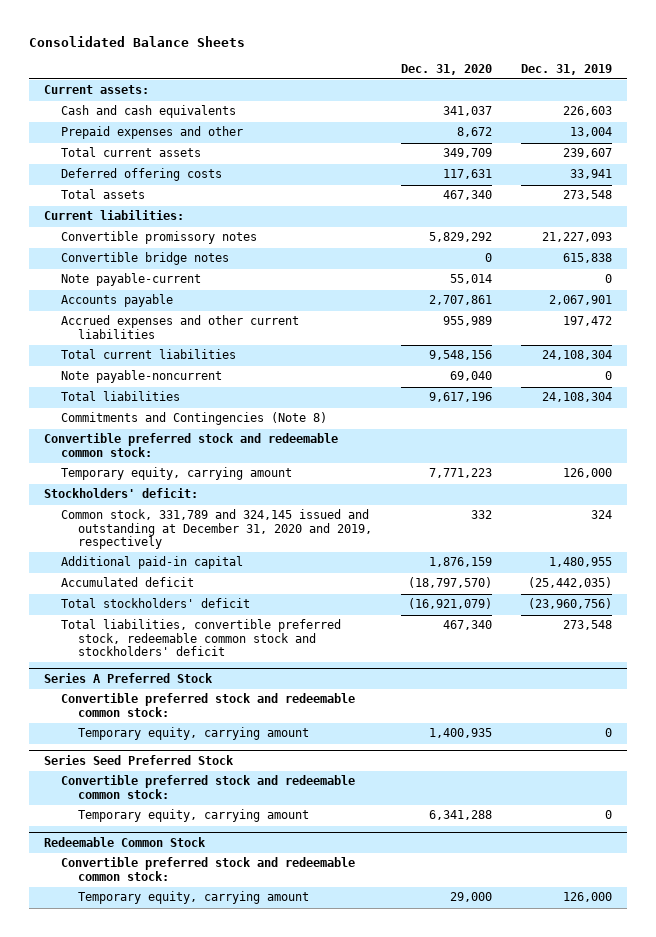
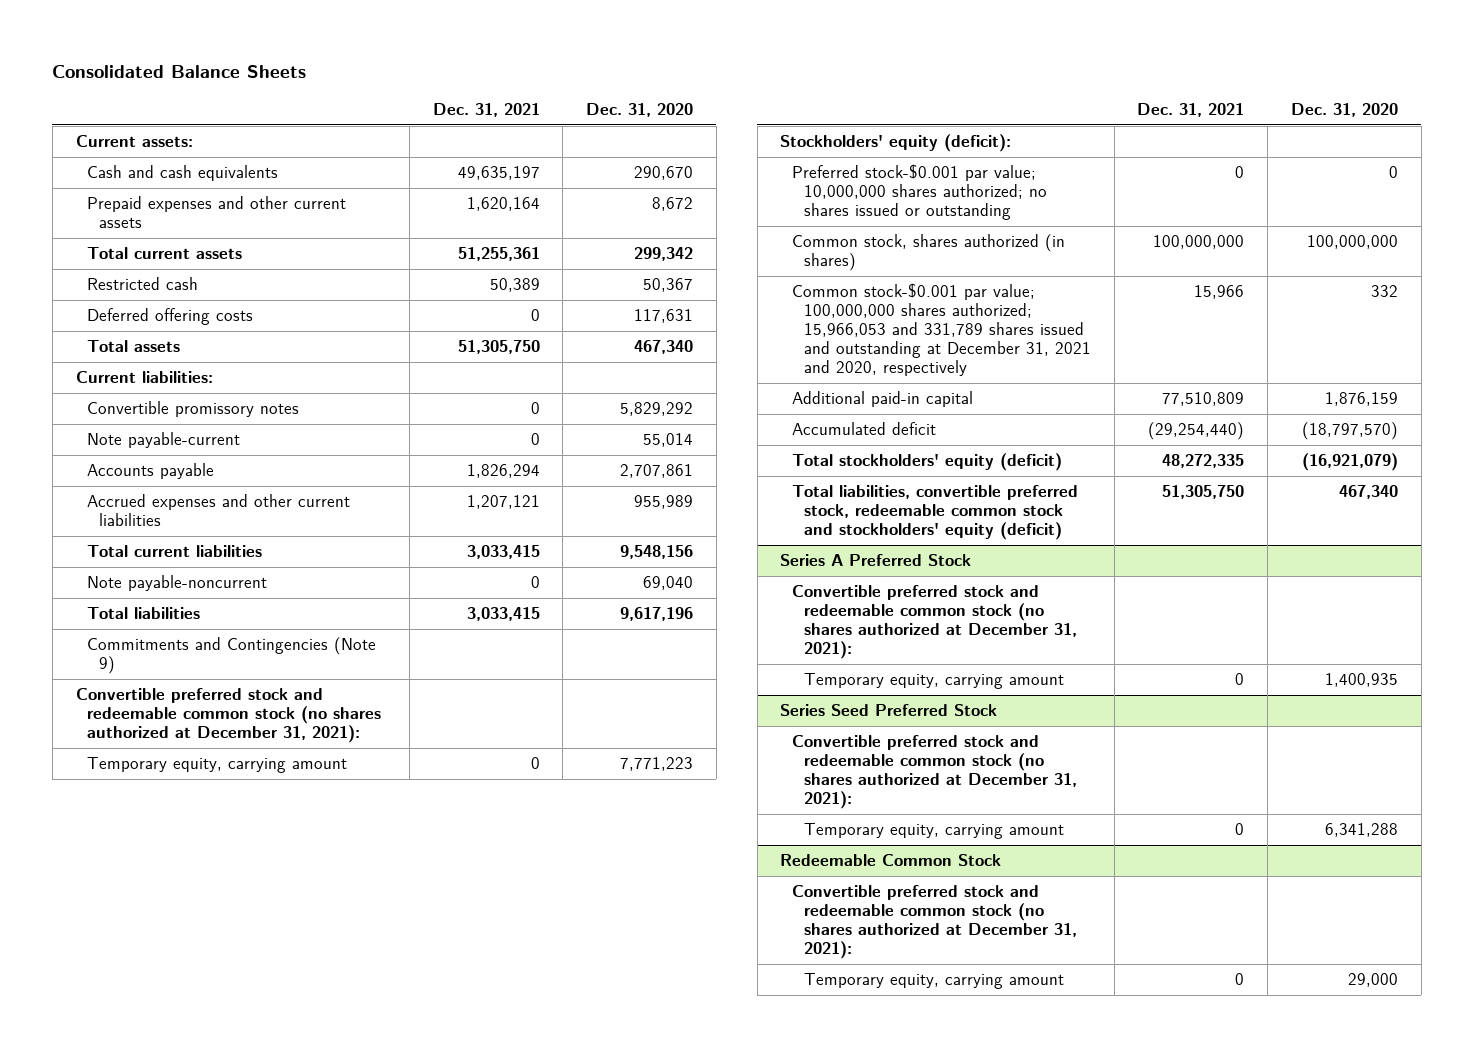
[521,63,613,75] Dec. 31, 2019 -> none
none -> [432,103,540,118] Dec. 31, 2021
[443,106,493,117] 341,037 -> [634,166,694,181] 290,670
[60,126,243,140] Prepaid expenses and other -> [87,196,347,229] Prepaid expenses and other current assets
[443,148,493,159] 349,709 -> [634,247,694,262] 299,342
none -> [87,277,199,291] Restricted cash
[60,252,229,266] Convertible bridge notes -> none
[60,412,327,426] Commitments and Contingencies (Note 8) -> [87,637,377,675] Commitments and Contingencies (Note 9)
[43,433,338,457] Convertible preferred stock and redeemable common stock: -> [75,688,382,744] Convertible preferred stock and redeemable common stock (no shares authorized at December 31, 2021):
[43,488,198,499] Stockholders' deficit: -> [780,134,1012,153] Stockholders' equity (deficit):
none -> [792,164,1047,221] Preferred stock-$0.001 par value; 10,000,000 shares authorized; no shares issued or outstanding
none -> [792,234,1066,272] Common stock, shares authorized (in shares)
[60,509,372,550] Common stock, 331,789 and 324,145 issued and outstanding at December 31, 2020 and 2019, respectively -> [792,283,1091,376] Common stock-$0.001 par value; 100,000,000 shares authorized; 15,966,053 and 331,789 shares issued and outstanding at December 31, 2021 and 2020, respectively
[60,598,250,609] Total stockholders' deficit -> [792,453,1063,472] Total stockholders' equity (deficit)
[60,619,341,657] Total liabilities, convertible preferred stock, redeemable common stock and stockholders' deficit -> [792,485,1079,541] Total liabilities, convertible preferred stock, redeemable common stock and stockholders' equity (deficit)
[60,693,355,717] Convertible preferred stock and redeemable common stock: -> [792,585,1077,659] Convertible preferred stock and redeemable common stock (no shares authorized at December 31, 2021):
[60,775,355,799] Convertible preferred stock and redeemable common stock: -> [792,735,1077,809] Convertible preferred stock and redeemable common stock (no shares authorized at December 31, 2021):
[60,857,355,881] Convertible preferred stock and redeemable common stock: -> [792,885,1077,959] Convertible preferred stock and redeemable common stock (no shares authorized at December 31, 2021):

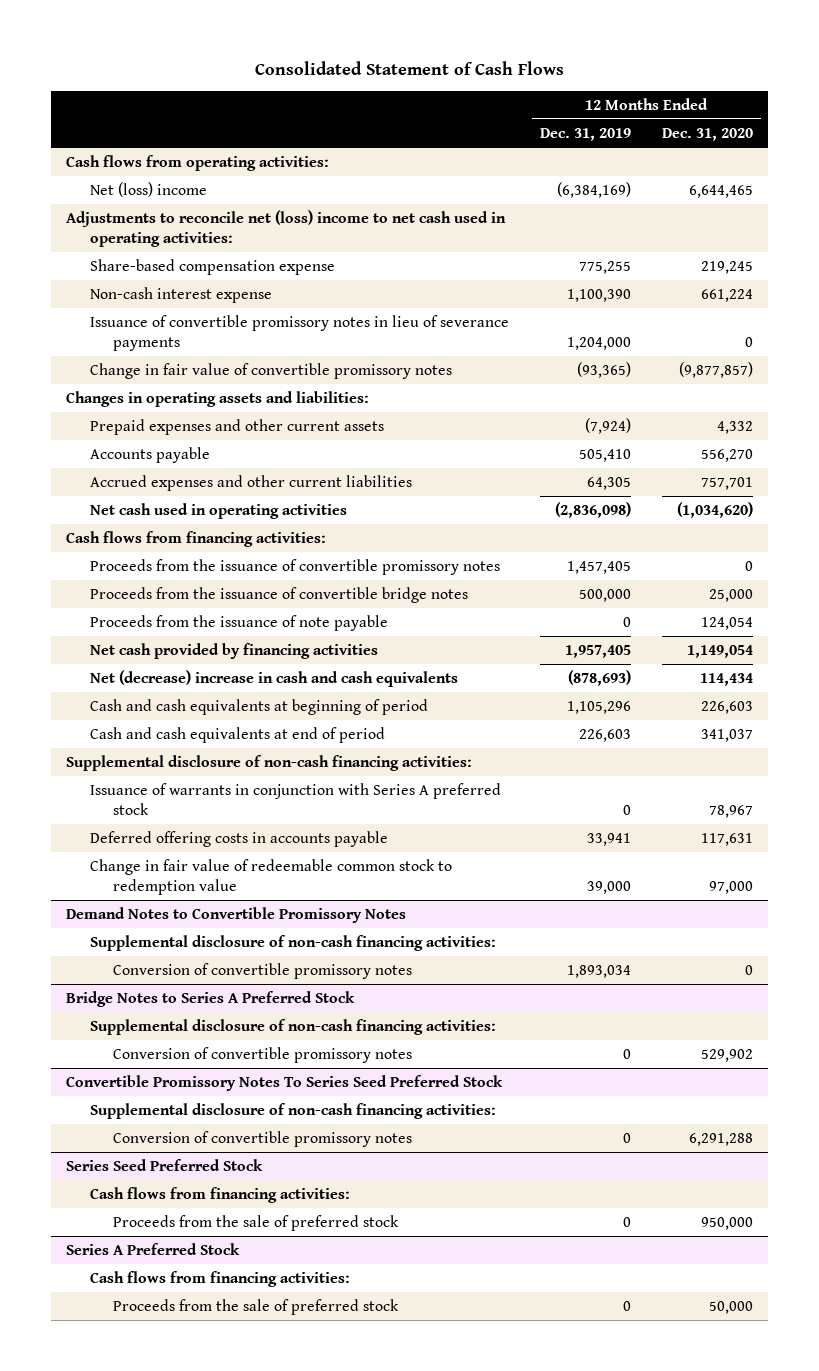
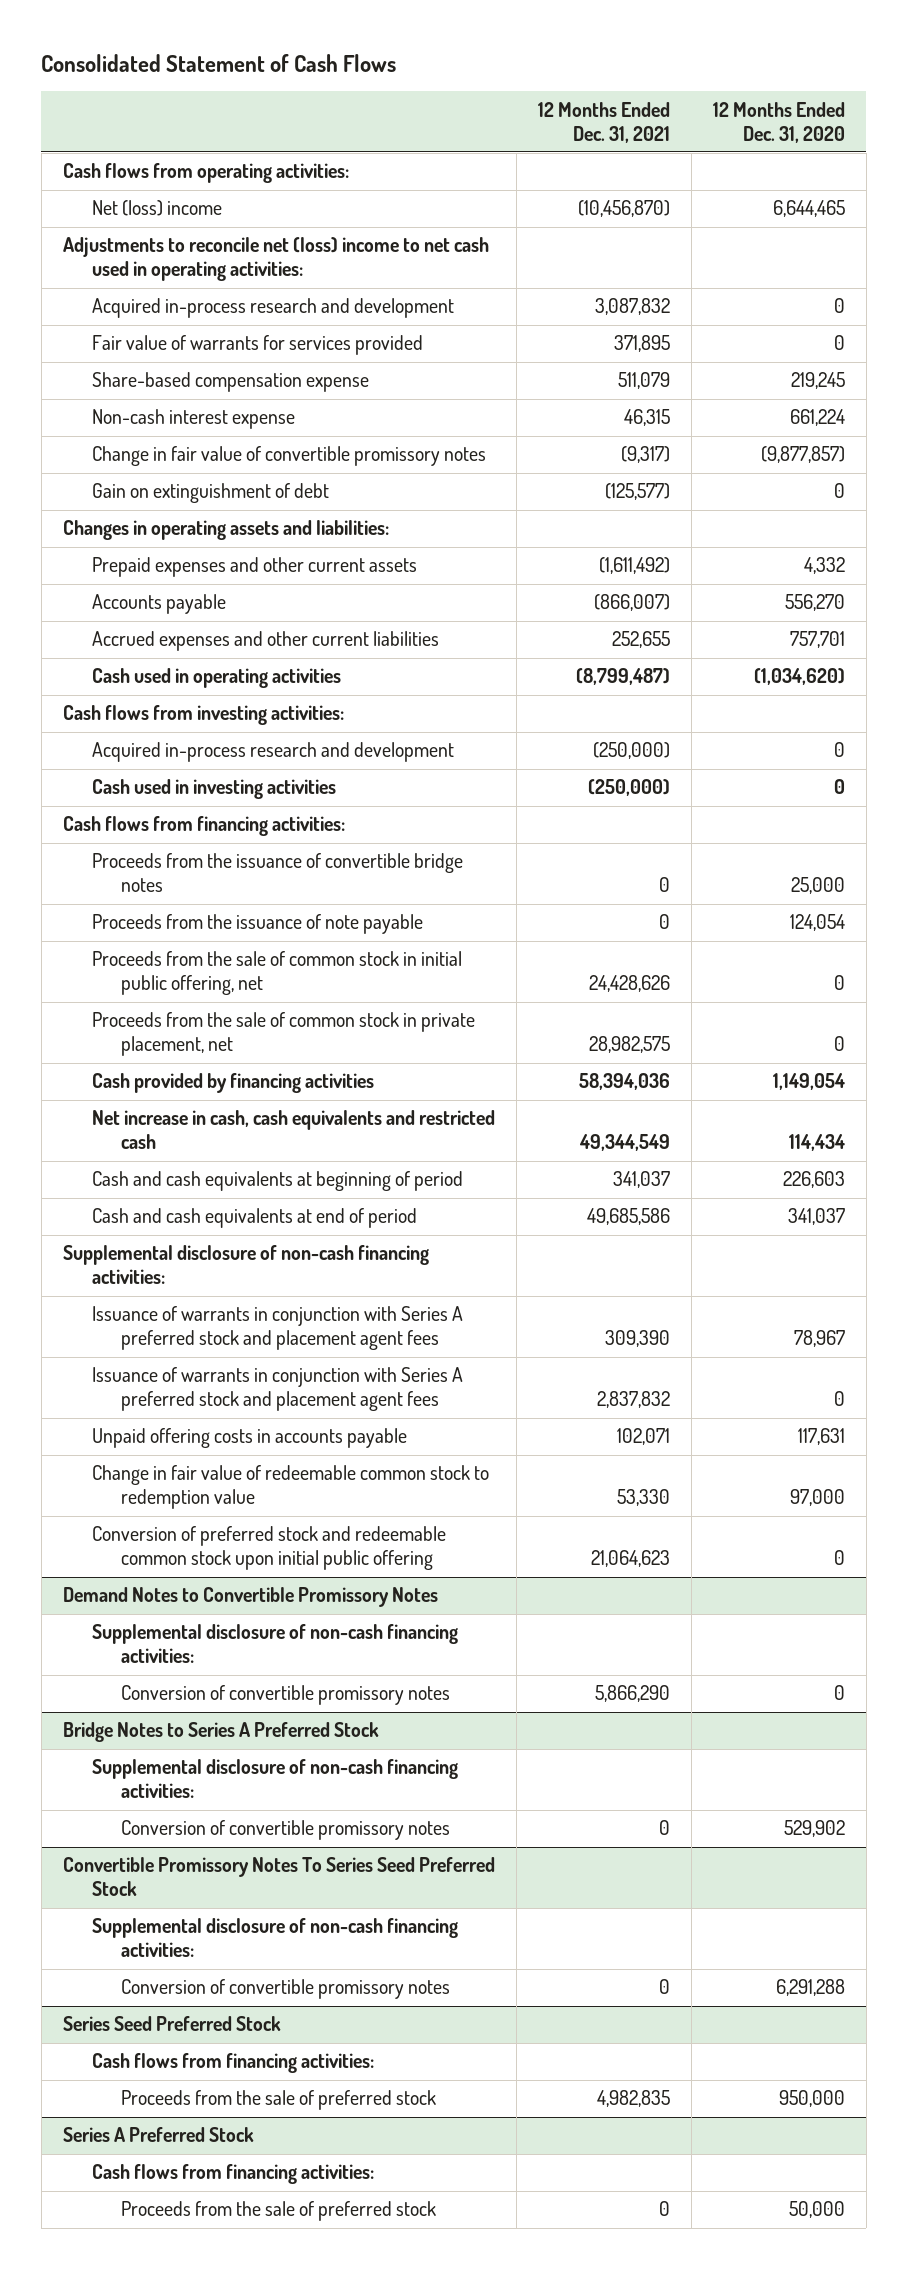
[539,127,631,141] Dec. 31, 2019 -> none
none -> [537,101,670,143] 12 Months Ended Dec. 31, 2021
none -> [92,298,455,319] Acquired in-process research and development
none -> [92,335,424,356] Fair value of warrants for services provided
[89,314,509,352] Issuance of convertible promissory notes in lieu of severance payments -> none
none -> [92,483,330,504] Gain on extinguishment of debt
[89,502,347,519] Net cash used in operating activities -> [92,668,342,689] Cash used in operating activities
none -> [62,705,344,726] Cash flows from investing activities:
none -> [92,742,455,763] Acquired in-process research and development
none -> [92,779,337,800] Cash used in investing activities
[89,558,500,575] Proceeds from the issuance of convertible promissory notes -> none
none -> [92,951,463,996] Proceeds from the sale of common stock in initial public offering, net
none -> [92,1012,476,1057] Proceeds from the sale of common stock in private placement, net
[89,642,378,659] Net cash provided by financing activities -> [92,1073,375,1094] Cash provided by financing activities
[89,669,458,687] Net (decrease) increase in cash and cash equivalents -> [92,1110,496,1150] Net increase in cash, cash equivalents and restricted cash
[89,782,501,816] Issuance of warrants in conjunction with Series A preferred stock -> [92,1306,464,1351] Issuance of warrants in conjunction with Series A preferred stock and placement agent fees
none -> [92,1367,464,1412] Issuance of warrants in conjunction with Series A preferred stock and placement agent fees
[89,830,388,847] Deferred offering costs in accounts payable -> [92,1428,408,1449] Unpaid offering costs in accounts payable
none -> [92,1526,447,1571] Conversion of preferred stock and redeemable common stock upon initial public offering

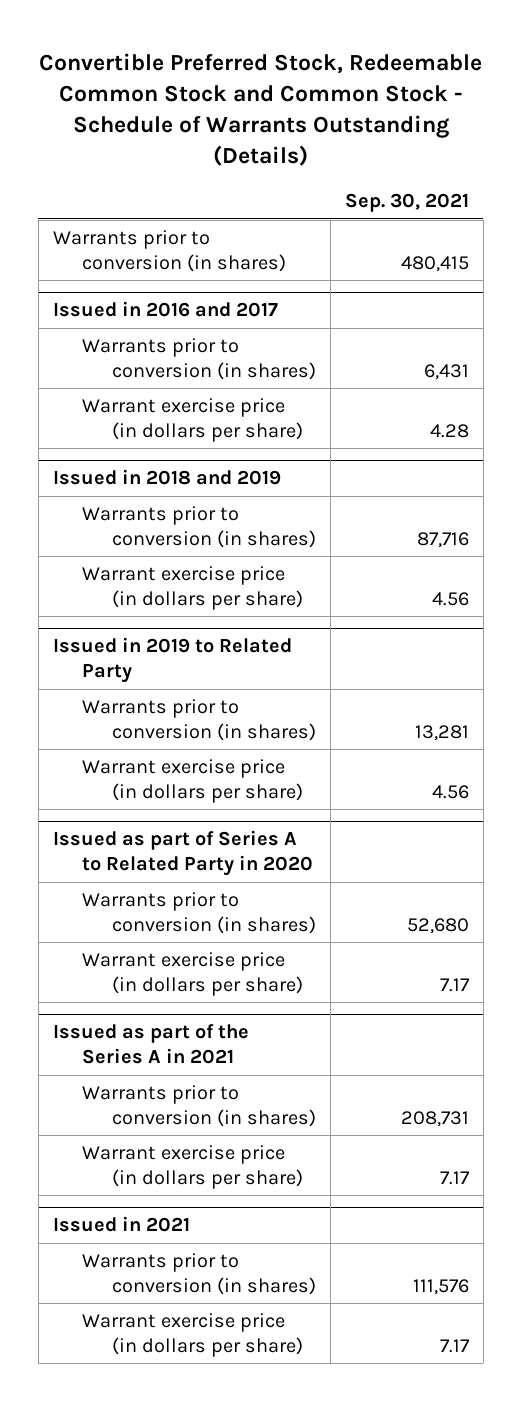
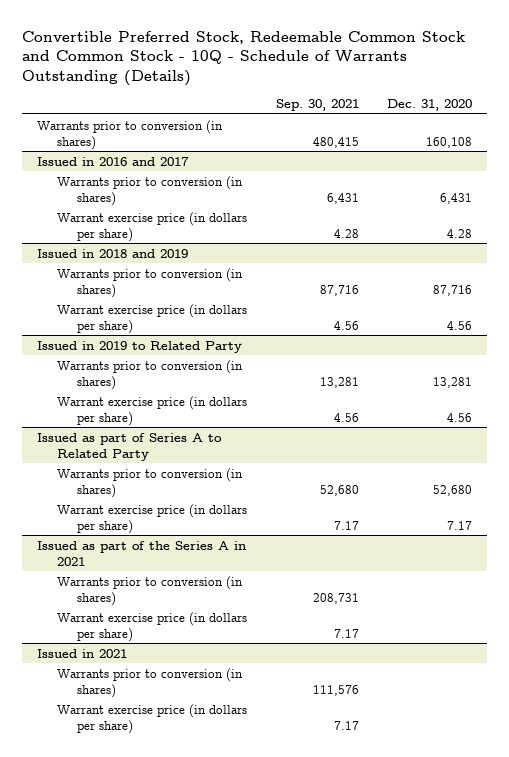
[38,52,482,166] Convertible Preferred Stock, Redeemable Common Stock and Common Stock - Schedule of Warrants Outstanding (Details) -> [22,30,466,86] Convertible Preferred Stock, Redeemable Common Stock and Common Stock - 10Q - Schedule of Warrants Outstanding (Details)
none -> [387,99,473,112] Dec. 31, 2020
[52,830,314,876] Issued as part of Series A to Related Party in 2020 -> [36,432,222,461] Issued as part of Series A to Related Party

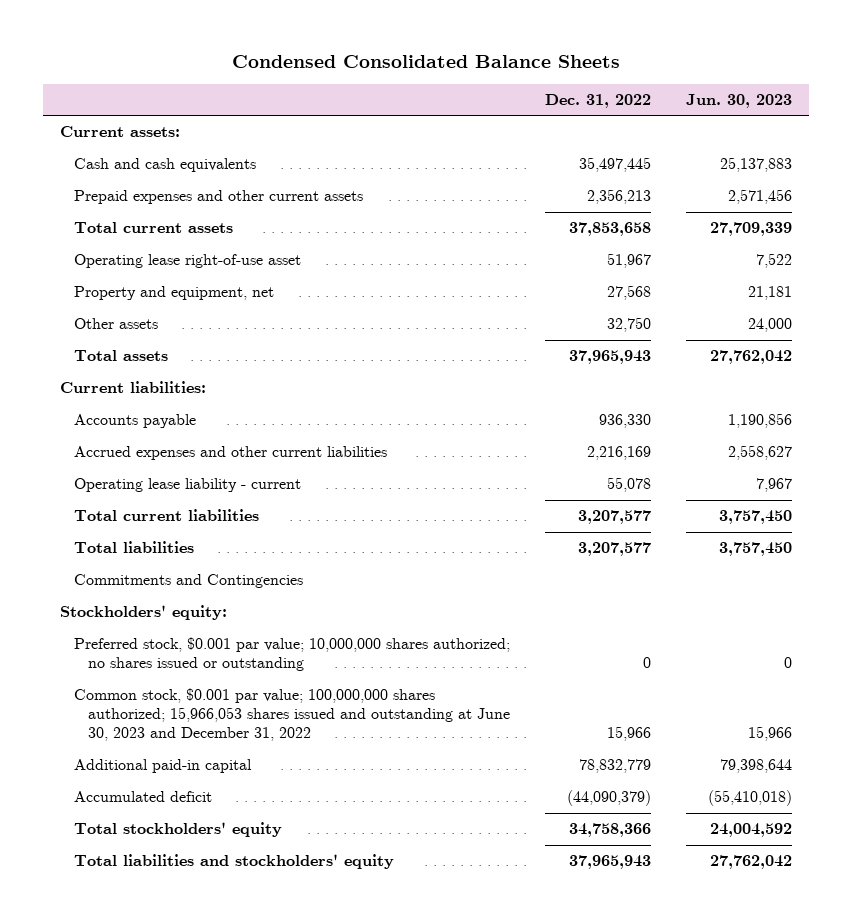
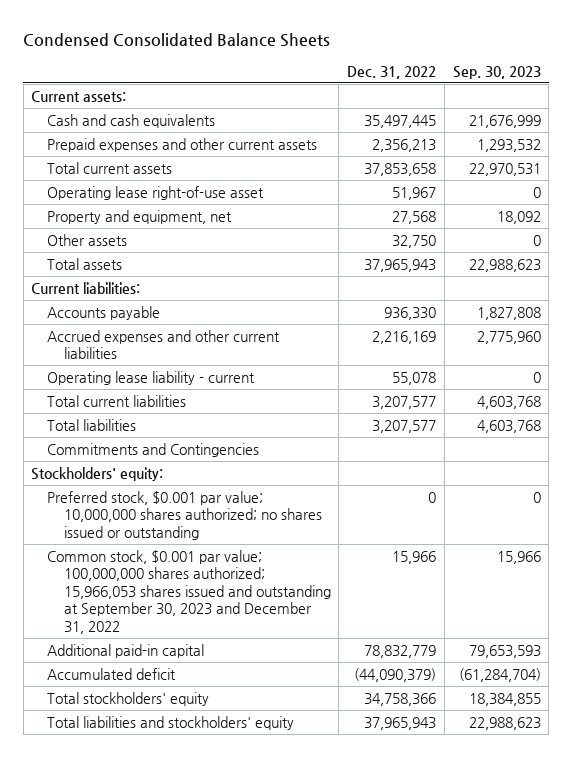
[685,94,792,109] Jun. 30, 2023 -> none
none -> [452,65,541,79] Sep. 30, 2023
[74,688,510,742] Common stock, $0.001 par value; 100,000,000 shares authorized; 15,966,053 shares issued and outstanding at June 30, 2023 and December 31, 2022 -> [47,549,331,634] Common stock, $0.001 par value; 100,000,000 shares authorized; 15,966,053 shares issued and outstanding at September 30, 2023 and December 31, 2022

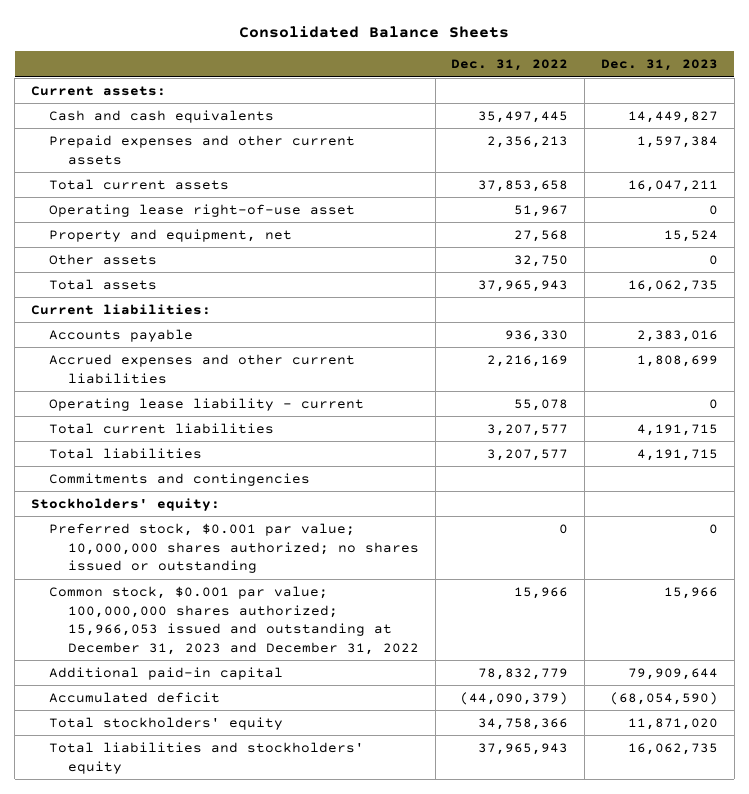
[23,32,331,47] Condensed Consolidated Balance Sheets -> [239,26,510,39] Consolidated Balance Sheets
[452,65,541,79] Sep. 30, 2023 -> none
none -> [600,59,718,72] Dec. 31, 2023
[47,442,260,457] Commitments and Contingencies -> [49,472,311,486] Commitments and contingencies
[47,549,331,634] Common stock, $0.001 par value; 100,000,000 shares authorized; 15,966,053 shares issued and outstanding at September 30, 2023 and December 31, 2022 -> [49,585,419,655] Common stock, $0.001 par value; 100,000,000 shares authorized; 15,966,053 issued and outstanding at December 31, 2023 and December 31, 2022

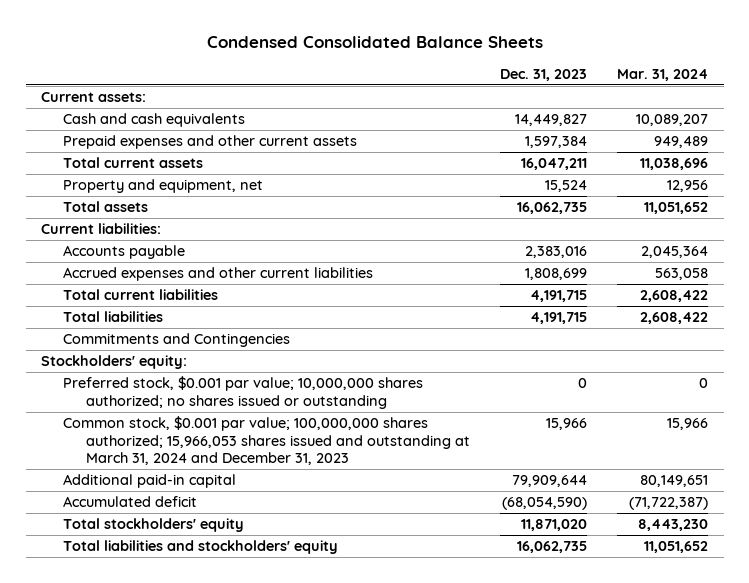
[239,26,510,39] Consolidated Balance Sheets -> [206,36,543,49] Condensed Consolidated Balance Sheets
[451,59,569,72] Dec. 31, 2022 -> none
none -> [617,68,709,81] Mar. 31, 2024
[49,203,356,217] Operating lease right-of-use asset -> none
[49,253,158,265] Other assets -> none
[49,397,365,411] Operating lease liability - current -> none
[49,472,311,486] Commitments and contingencies -> [63,333,291,348] Commitments and Contingencies
[49,585,419,655] Common stock, $0.001 par value; 100,000,000 shares authorized; 15,966,053 issued and outstanding at December 31, 2023 and December 31, 2022 -> [63,416,470,466] Common stock, $0.001 par value; 100,000,000 shares authorized; 15,966,053 shares issued and outstanding at March 31, 2024 and December 31, 2023

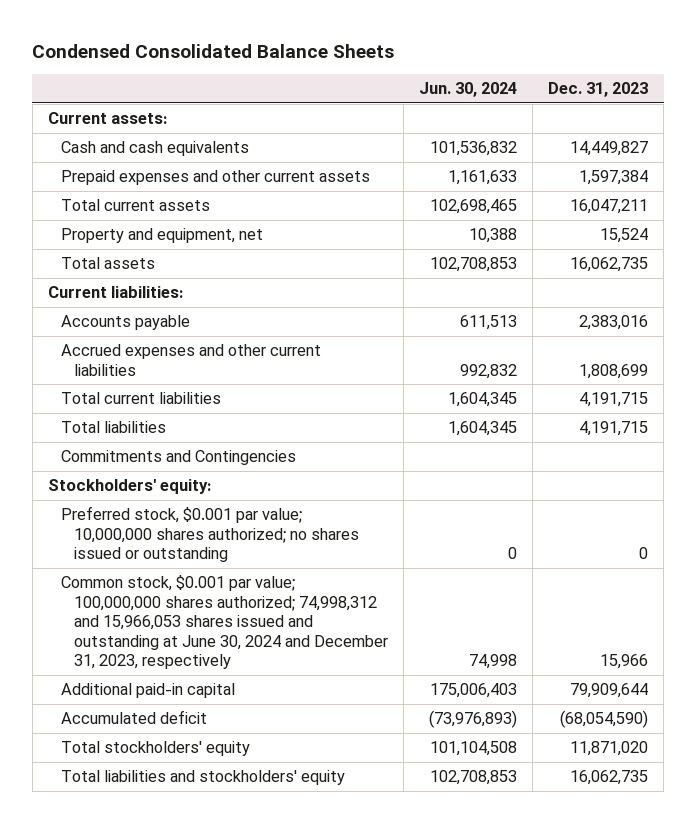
[617,68,709,81] Mar. 31, 2024 -> none
none -> [419,82,518,98] Jun. 30, 2024
[63,416,470,466] Common stock, $0.001 par value; 100,000,000 shares authorized; 15,966,053 shares issued and outstanding at March 31, 2024 and December 31, 2023 -> [61,575,389,670] Common stock, $0.001 par value; 100,000,000 shares authorized; 74,998,312 and 15,966,053 shares issued and outstanding at June 30, 2024 and December 31, 2023, respectively

